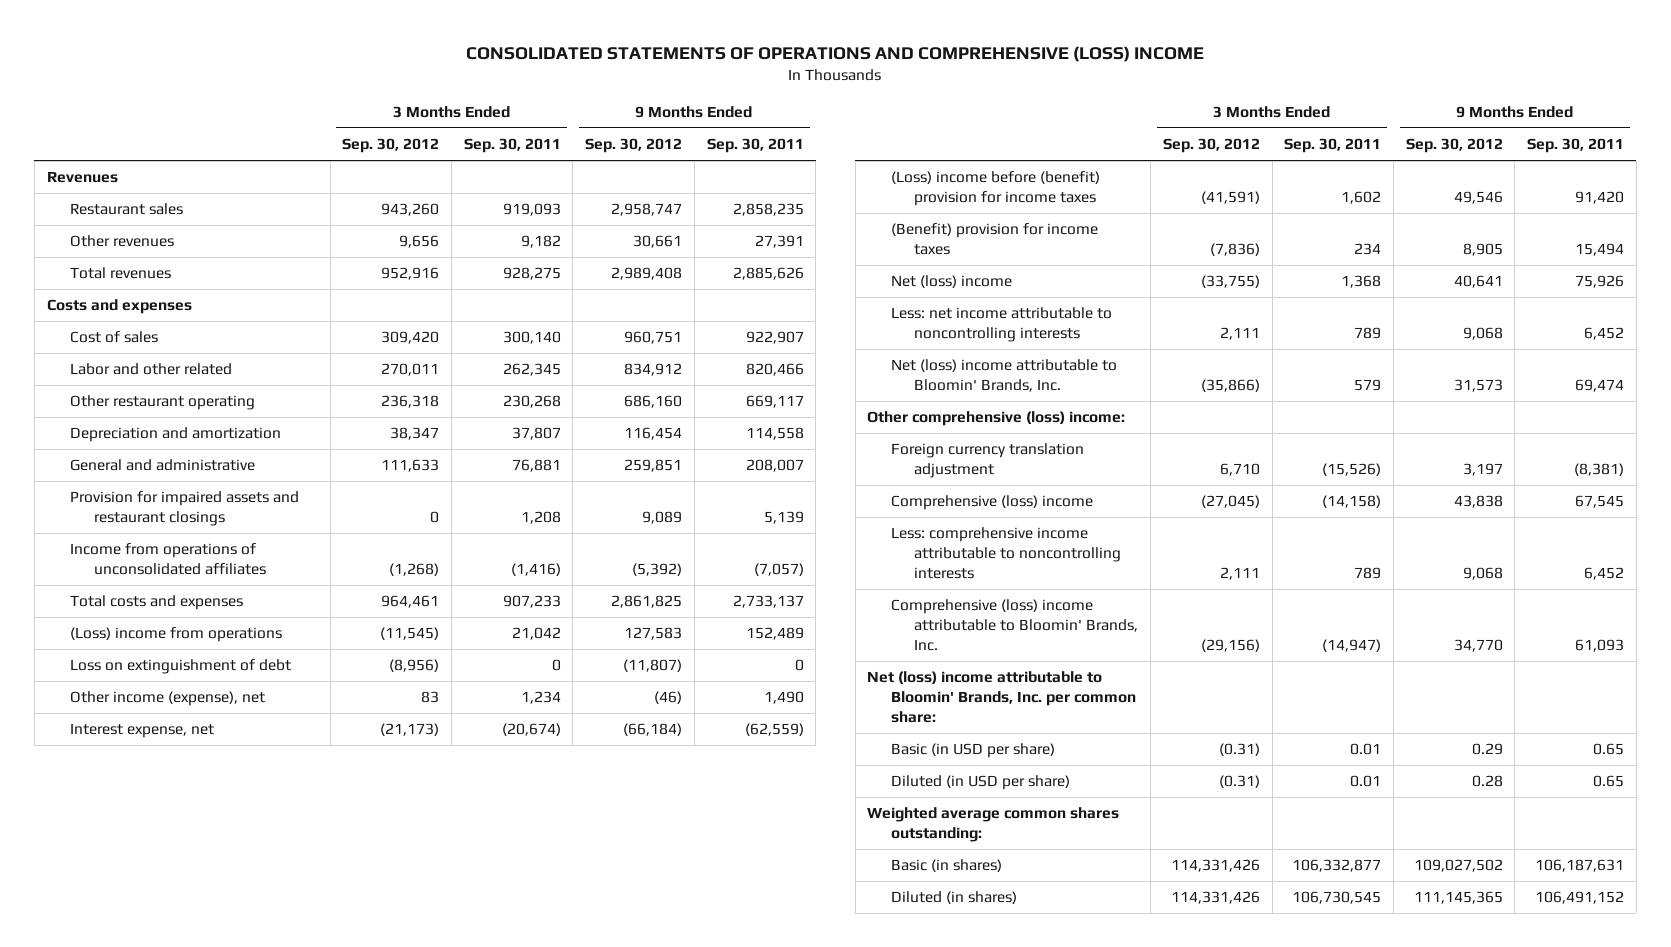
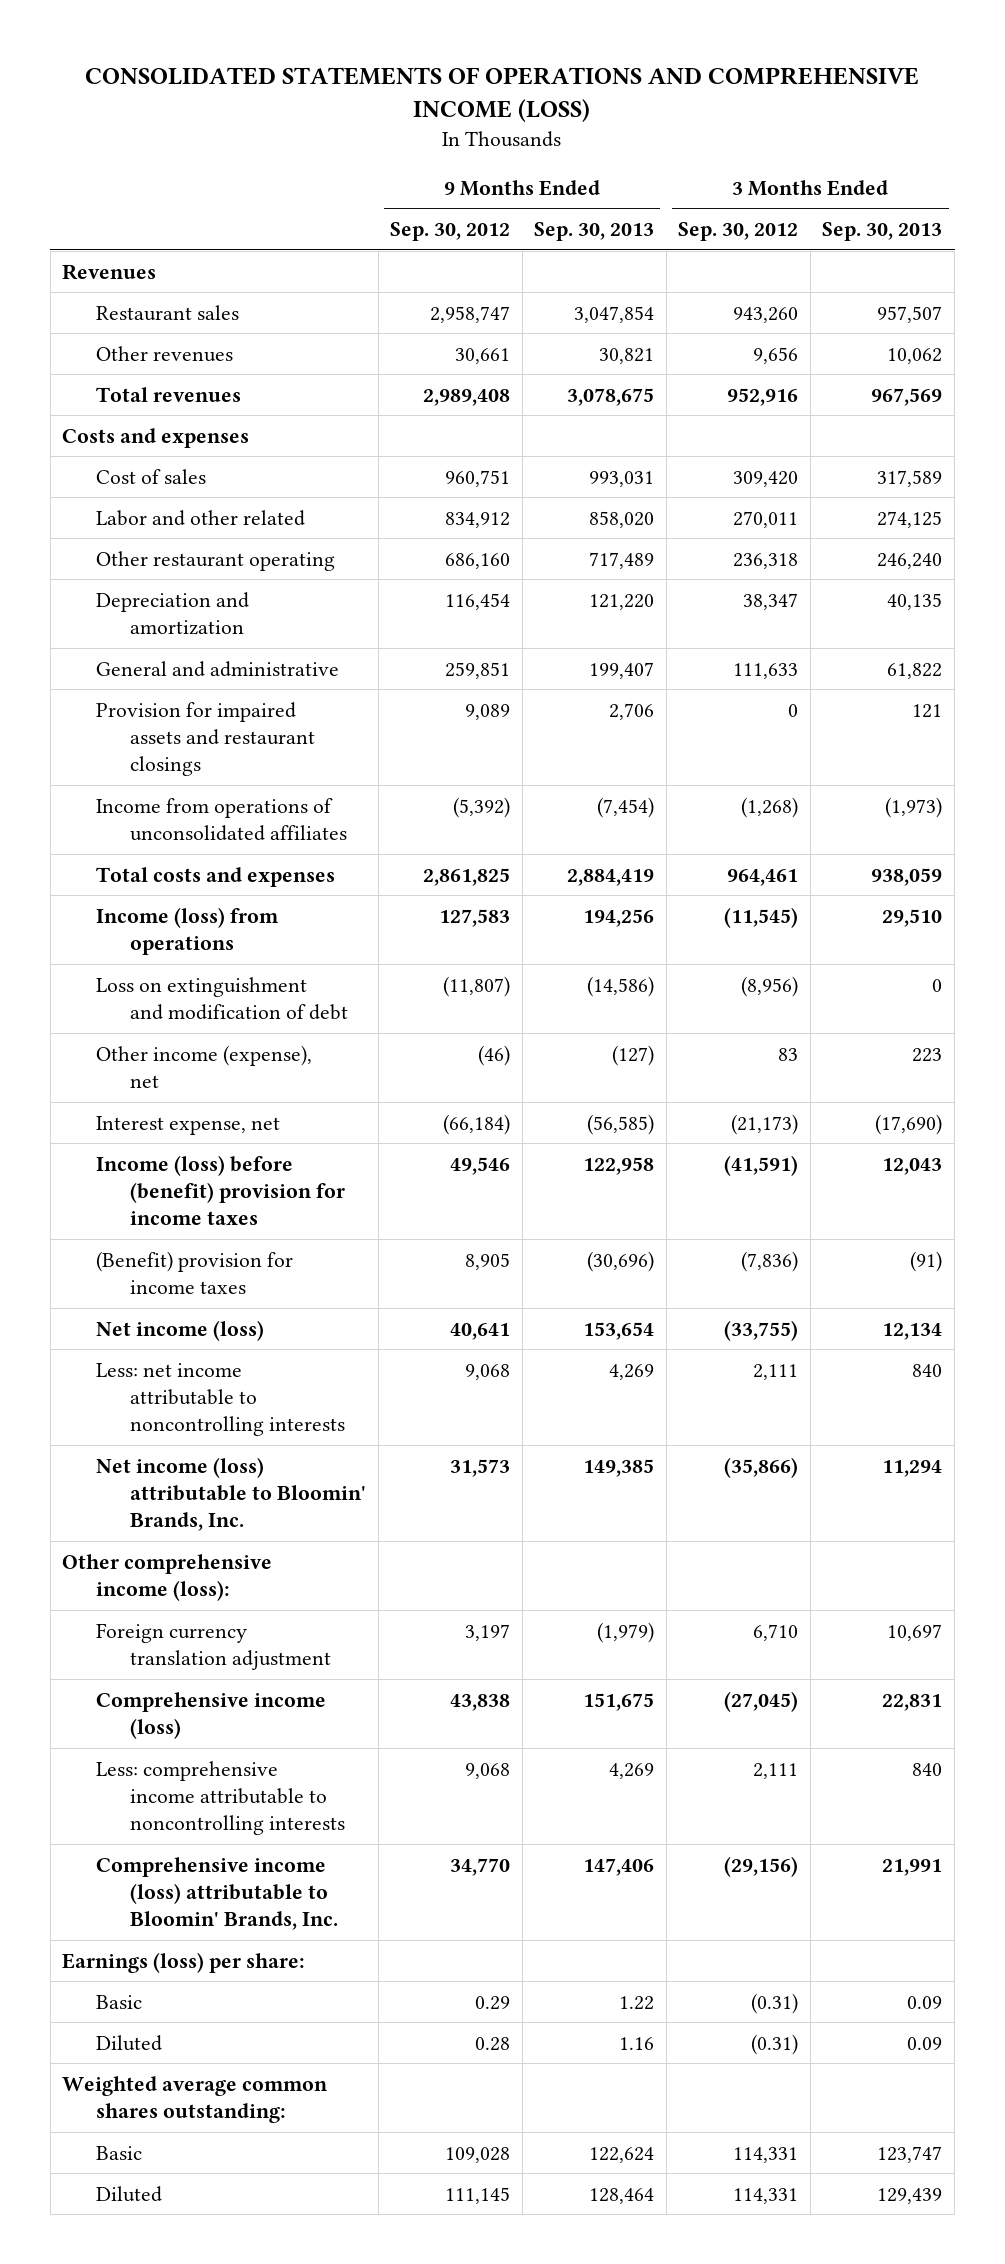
[466,45,1205,62] CONSOLIDATED STATEMENTS OF OPERATIONS AND COMPREHENSIVE (LOSS) INCOME -> [85,66,920,122] CONSOLIDATED STATEMENTS OF OPERATIONS AND COMPREHENSIVE INCOME (LOSS)
[463,138,561,154] Sep. 30, 2011 -> none
[706,138,804,154] Sep. 30, 2011 -> none
none -> [534,221,655,241] Sep. 30, 2013
none -> [822,221,943,241] Sep. 30, 2013
[70,627,283,643] (Loss) income from operations -> [96,906,280,955] Income (loss) from operations
[70,659,292,675] Loss on extinguishment of debt -> [96,976,349,1020] Loss on extinguishment and modification of debt
[890,171,1100,207] (Loss) income before (benefit) provision for income taxes -> [96,1154,346,1226] Income (loss) before (benefit) provision for income taxes
[890,275,1012,289] Net (loss) income -> [96,1319,265,1341] Net income (loss)
[890,359,1117,393] Net (loss) income attributable to Bloomin' Brands, Inc. -> [96,1456,367,1532] Net income (loss) attributable to Bloomin' Brands, Inc.
[867,411,1126,427] Other comprehensive (loss) income: -> [62,1553,273,1601] Other comprehensive income (loss):
[890,495,1093,511] Comprehensive (loss) income -> [96,1691,327,1739] Comprehensive income (loss)
[890,599,1139,652] Comprehensive (loss) income attributable to Bloomin' Brands, Inc. -> [96,1856,339,1931] Comprehensive income (loss) attributable to Bloomin' Brands, Inc.
[867,671,1136,724] Net (loss) income attributable to Bloomin' Brands, Inc. per common share: -> [62,1951,306,1973] Earnings (loss) per share:
[890,743,1055,759] Basic (in USD per share) -> [96,1994,143,2009] Basic
[890,775,1070,791] Diluted (in USD per share) -> [96,2034,163,2051] Diluted
[890,859,1002,873] Basic (in shares) -> none
none -> [96,2145,143,2160] Basic
[890,891,1017,905] Diluted (in shares) -> [96,2185,163,2202] Diluted
[1170,891,1260,905] 114,331,426 -> [733,2187,799,2204] 114,331
[1413,891,1503,905] 111,145,365 -> [445,2186,511,2204] 111,145

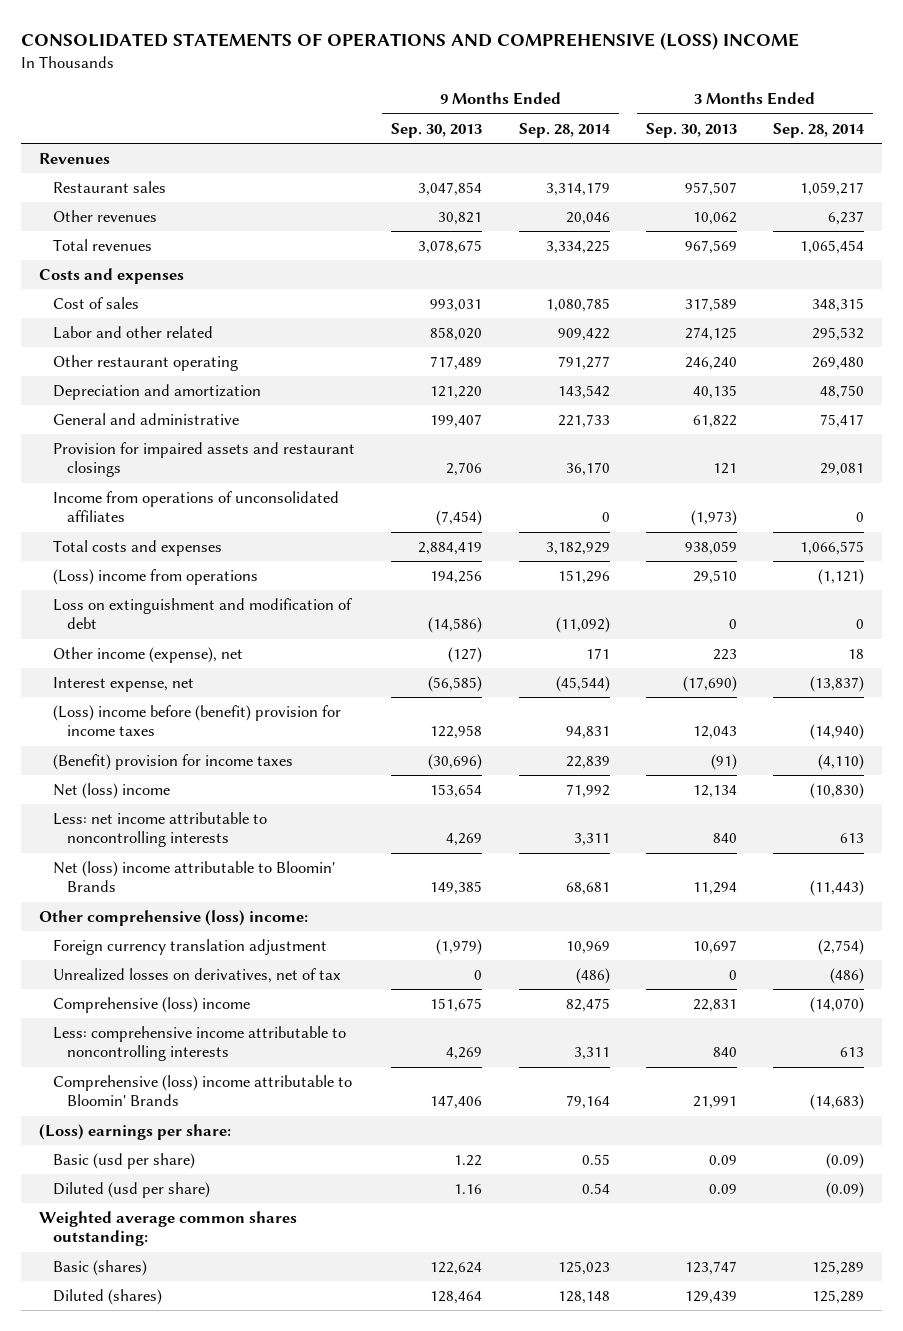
[85,66,920,122] CONSOLIDATED STATEMENTS OF OPERATIONS AND COMPREHENSIVE INCOME (LOSS) -> [21,32,800,51] CONSOLIDATED STATEMENTS OF OPERATIONS AND COMPREHENSIVE (LOSS) INCOME
[390,221,511,241] Sep. 30, 2012 -> none
[678,221,799,241] Sep. 30, 2012 -> none
none -> [518,122,611,138] Sep. 28, 2014
none -> [773,122,866,138] Sep. 28, 2014
[96,906,280,955] Income (loss) from operations -> [53,568,259,585] (Loss) income from operations
[96,1154,346,1226] Income (loss) before (benefit) provision for income taxes -> [53,704,342,737] (Loss) income before (benefit) provision for income taxes
[96,1319,265,1341] Net income (loss) -> [53,782,171,799] Net (loss) income
[96,1456,367,1532] Net income (loss) attributable to Bloomin' Brands, Inc. -> [53,860,336,893] Net (loss) income attributable to Bloomin' Brands
[62,1553,273,1601] Other comprehensive income (loss): -> [39,909,309,926] Other comprehensive (loss) income:
none -> [53,967,342,983] Unrealized losses on derivatives, net of tax
[96,1691,327,1739] Comprehensive income (loss) -> [53,996,251,1013] Comprehensive (loss) income
[96,1856,339,1931] Comprehensive income (loss) attributable to Bloomin' Brands, Inc. -> [53,1074,353,1107] Comprehensive (loss) income attributable to Bloomin' Brands
[62,1951,306,1973] Earnings (loss) per share: -> [39,1123,232,1140] (Loss) earnings per share:
[96,1994,143,2009] Basic -> [53,1152,196,1169] Basic (usd per share)
[96,2034,163,2051] Diluted -> [53,1181,211,1198] Diluted (usd per share)
[96,2145,143,2160] Basic -> [53,1259,148,1276] Basic (shares)
[96,2185,163,2202] Diluted -> [53,1288,163,1305] Diluted (shares)

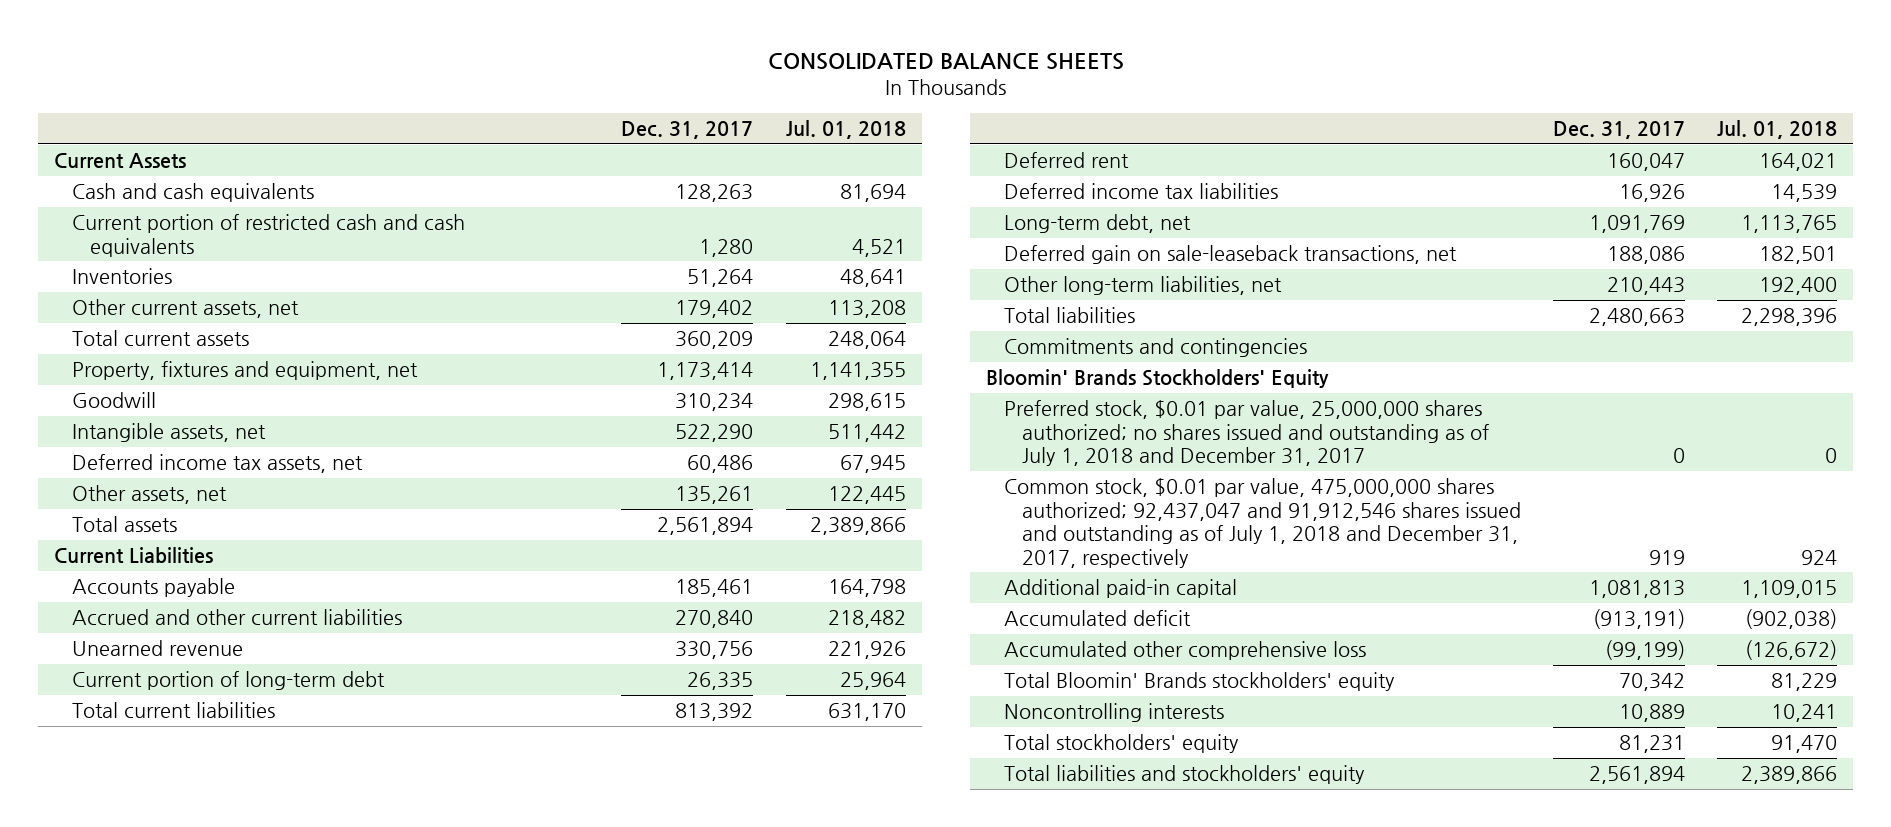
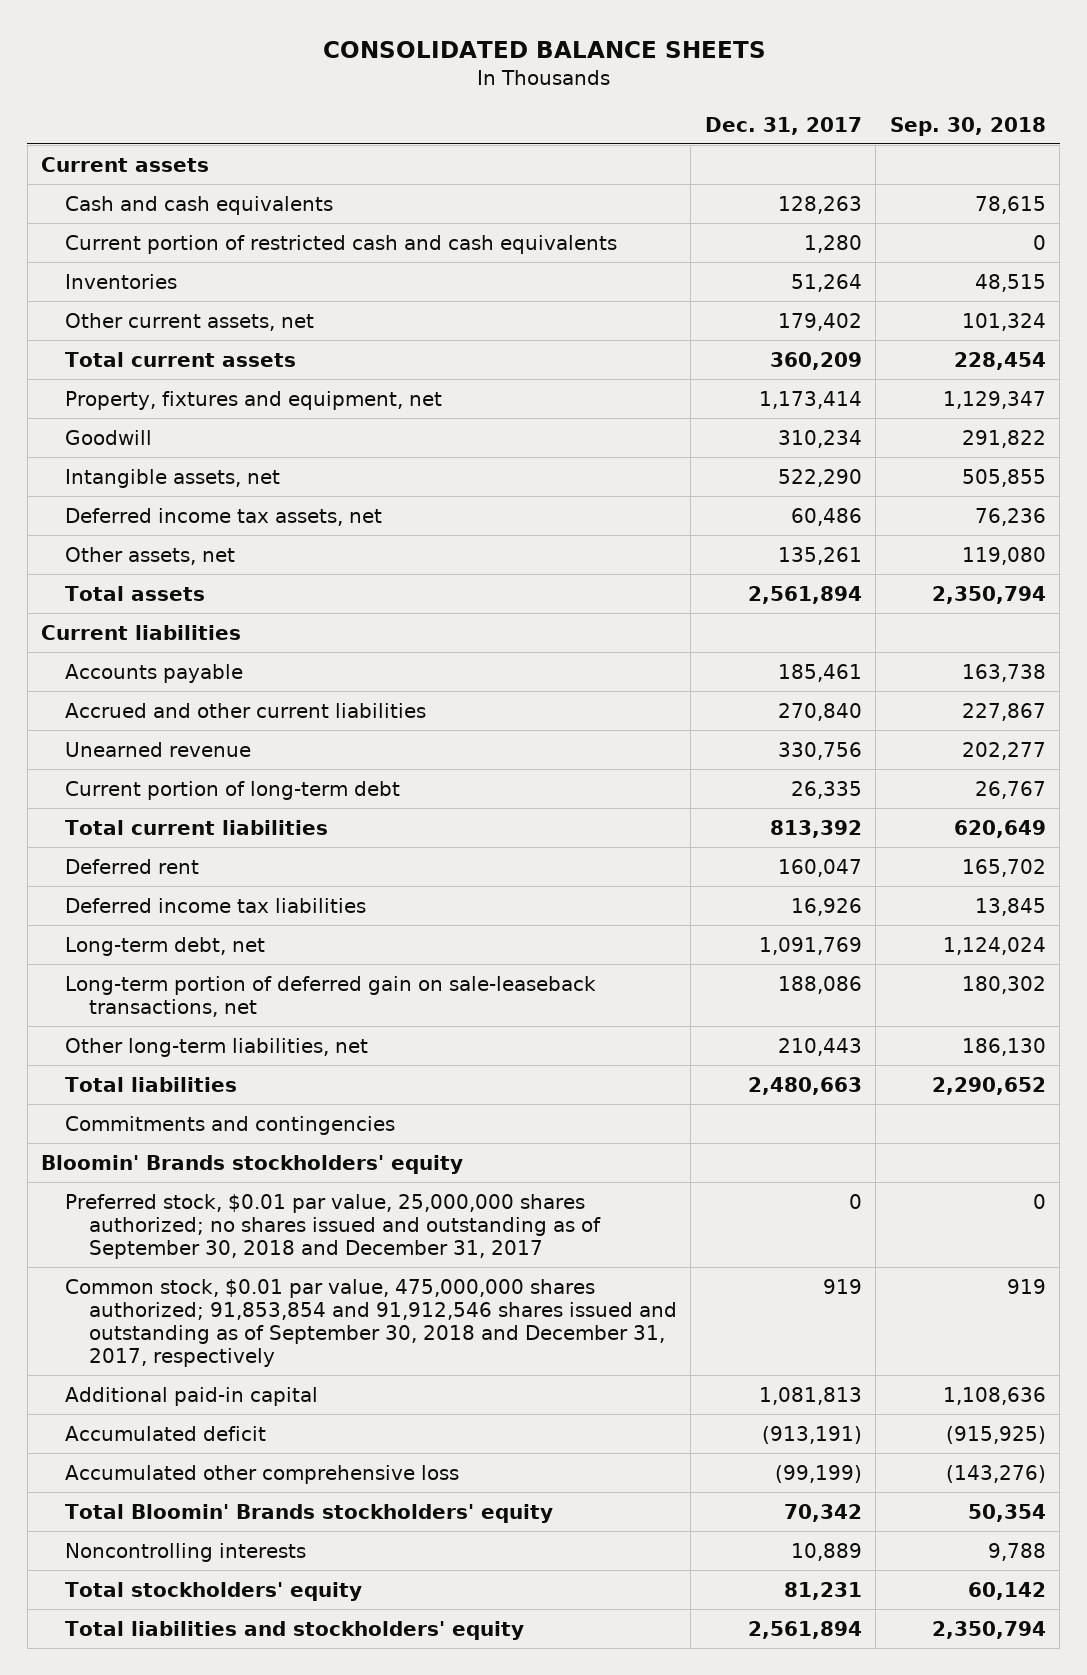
[785,120,906,140] Jul. 01, 2018 -> none
none -> [889,116,1046,136] Sep. 30, 2018
[53,153,186,169] Current Assets -> [41,156,210,172] Current assets
[53,547,213,564] Current Liabilities -> [41,624,242,640] Current liabilities
[1004,245,1458,265] Deferred gain on sale-leaseback transactions, net -> [65,975,597,1017] Long-term portion of deferred gain on sale-leaseback transactions, net
[985,369,1329,389] Bloomin' Brands Stockholders' Equity -> [41,1154,464,1174] Bloomin' Brands stockholders' equity
[1004,400,1490,467] Preferred stock, $0.01 par value, 25,000,000 shares authorized; no shares issued and outstanding as of July 1, 2018 and December 31, 2017 -> [65,1193,602,1259] Preferred stock, $0.01 par value, 25,000,000 shares authorized; no shares issued and outstanding as of September 30, 2018 and December 31, 2017
[1004,478,1522,568] Common stock, $0.01 par value, 475,000,000 shares authorized; 92,437,047 and 91,912,546 shares issued and outstanding as of July 1, 2018 and December 31, 2017, respectively -> [65,1278,678,1367] Common stock, $0.01 par value, 475,000,000 shares authorized; 91,853,854 and 91,912,546 shares issued and outstanding as of September 30, 2018 and December 31, 2017, respectively

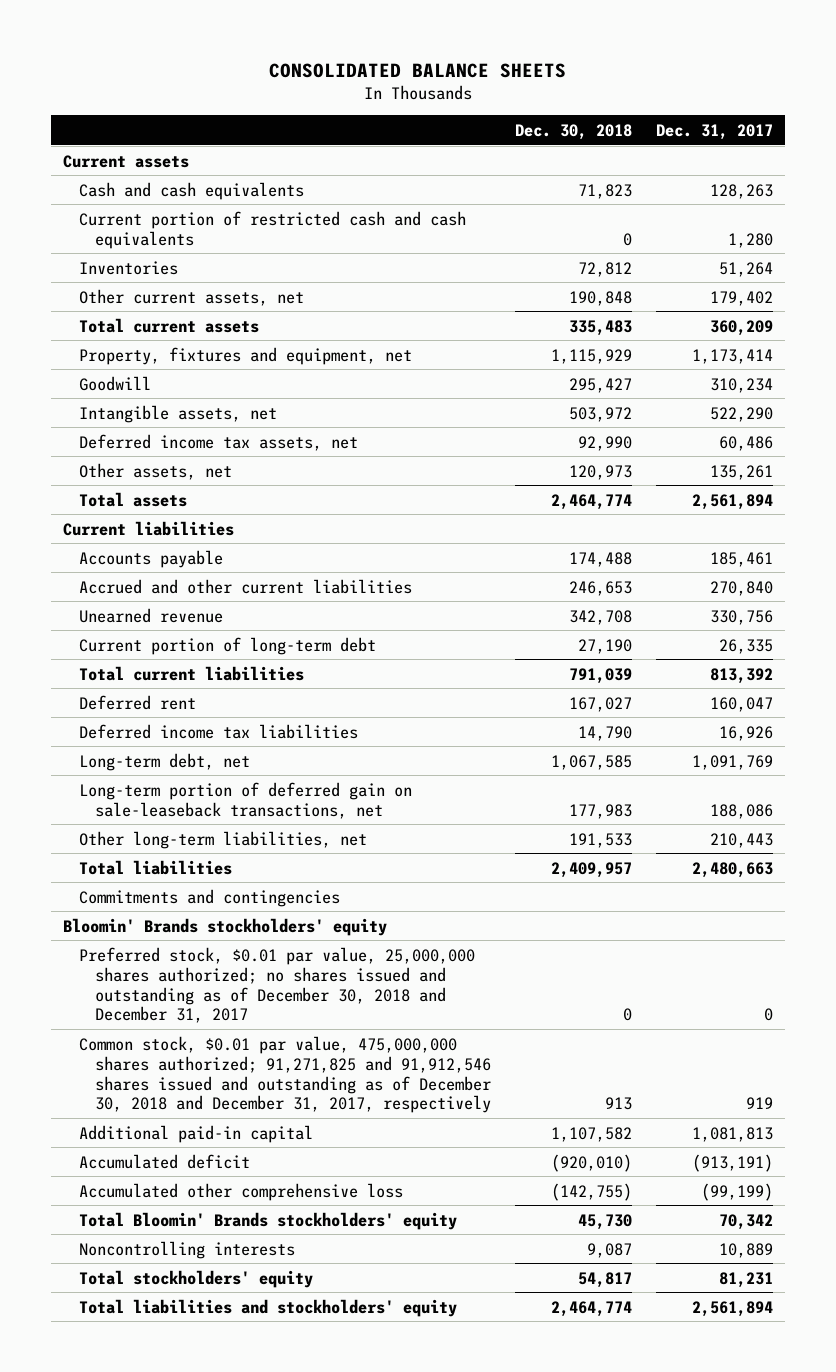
[889,116,1046,136] Sep. 30, 2018 -> none
none -> [515,123,633,140] Dec. 30, 2018
[65,1193,602,1259] Preferred stock, $0.01 par value, 25,000,000 shares authorized; no shares issued and outstanding as of September 30, 2018 and December 31, 2017 -> [79,946,476,1024] Preferred stock, $0.01 par value, 25,000,000 shares authorized; no shares issued and outstanding as of December 30, 2018 and December 31, 2017
[65,1278,678,1367] Common stock, $0.01 par value, 475,000,000 shares authorized; 91,853,854 and 91,912,546 shares issued and outstanding as of September 30, 2018 and December 31, 2017, respectively -> [79,1035,492,1114] Common stock, $0.01 par value, 475,000,000 shares authorized; 91,271,825 and 91,912,546 shares issued and outstanding as of December 30, 2018 and December 31, 2017, respectively

